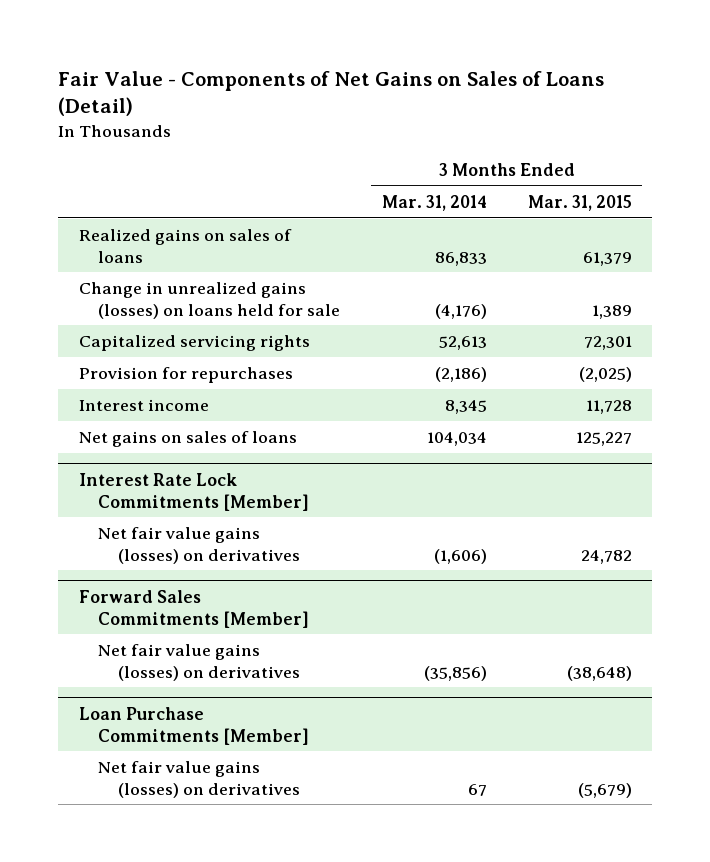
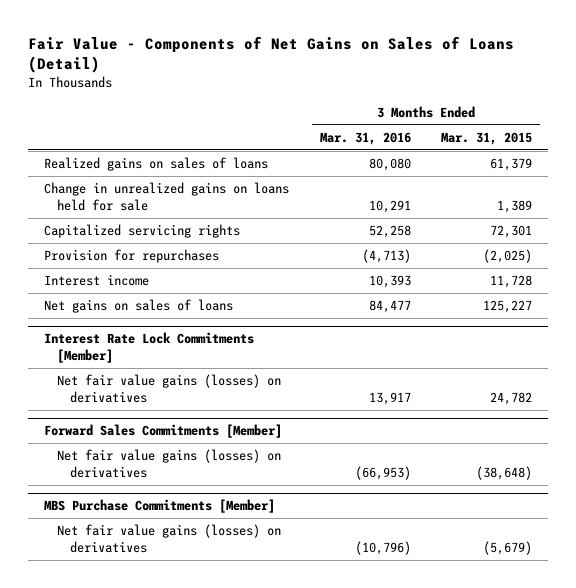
[381,194,487,211] Mar. 31, 2014 -> none
none -> [319,131,411,145] Mar. 31, 2016
[78,281,341,319] Change in unrealized gains (losses) on loans held for sale -> [43,182,289,211] Change in unrealized gains on loans held for sale
[78,706,310,745] Loan Purchase Commitments [Member] -> [43,499,275,514] MBS Purchase Commitments [Member]

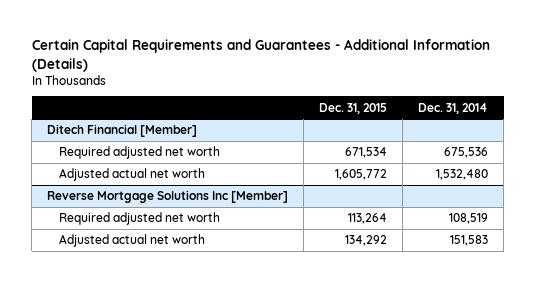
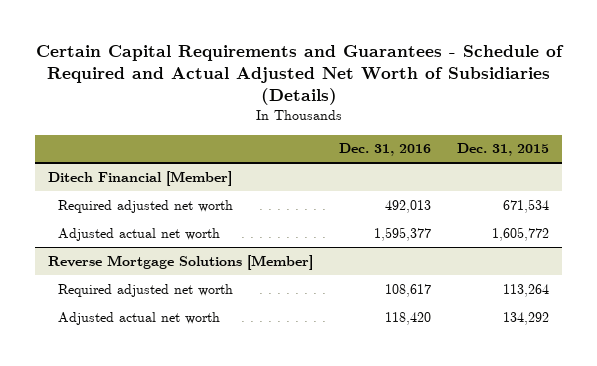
[31,39,490,72] Certain Capital Requirements and Guarantees - Additional Information (Details) -> [35,45,564,106] Certain Capital Requirements and Guarantees - Schedule of Required and Actual Adjusted Net Worth of Subsidiaries (Details)
[418,102,489,114] Dec. 31, 2014 -> none
none -> [339,143,432,157] Dec. 31, 2016
[47,190,289,204] Reverse Mortgage Solutions Inc [Member] -> [48,254,314,270] Reverse Mortgage Solutions [Member]

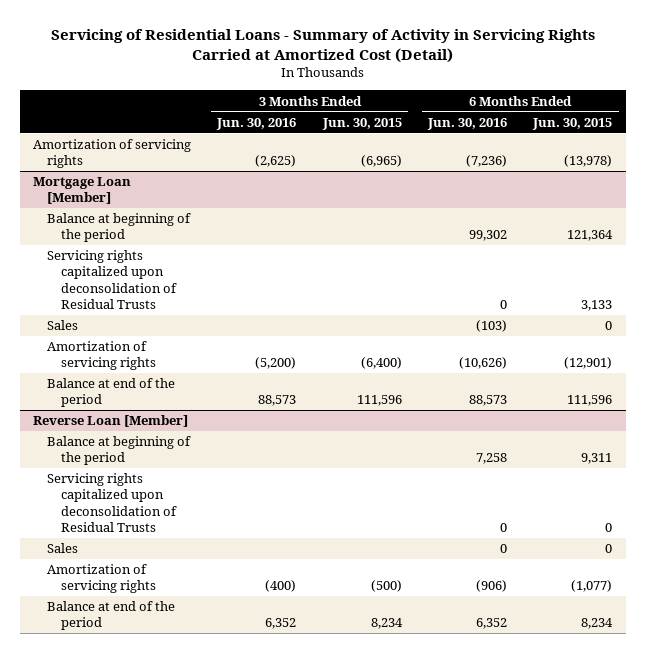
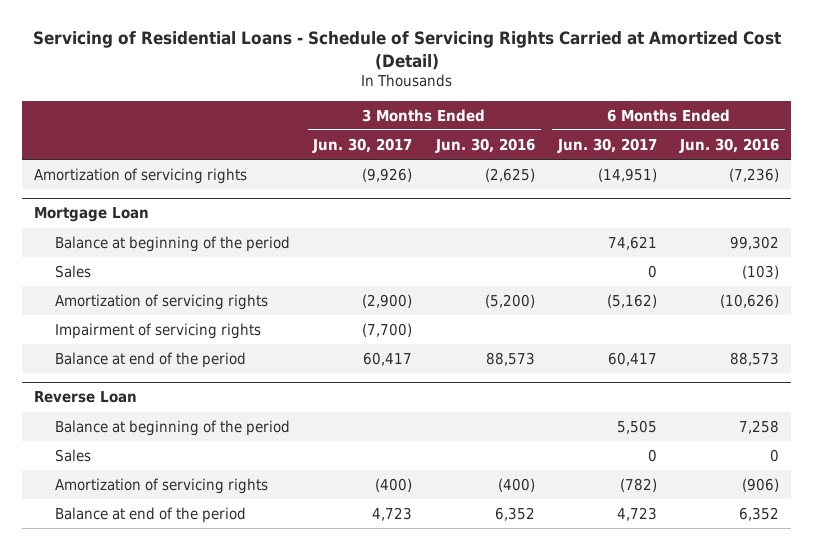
[50,29,595,64] Servicing of Residential Loans - Summary of Activity in Servicing Rights Carried at Amortized Cost (Detail) -> [32,31,781,70] Servicing of Residential Loans - Schedule of Servicing Rights Carried at Amortized Cost (Detail)
[321,117,402,130] Jun. 30, 2015 -> none
[532,117,613,130] Jun. 30, 2015 -> none
none -> [312,137,413,153] Jun. 30, 2017
none -> [557,137,658,153] Jun. 30, 2017
[33,177,132,205] Mortgage Loan [Member] -> [33,207,149,223] Mortgage Loan
[46,250,177,309] Servicing rights capitalized upon deconsolidation of Residual Trusts -> none
none -> [55,322,262,339] Impairment of servicing rights
[33,415,189,428] Reverse Loan [Member] -> [33,391,137,404] Reverse Loan
[46,473,177,532] Servicing rights capitalized upon deconsolidation of Residual Trusts -> none

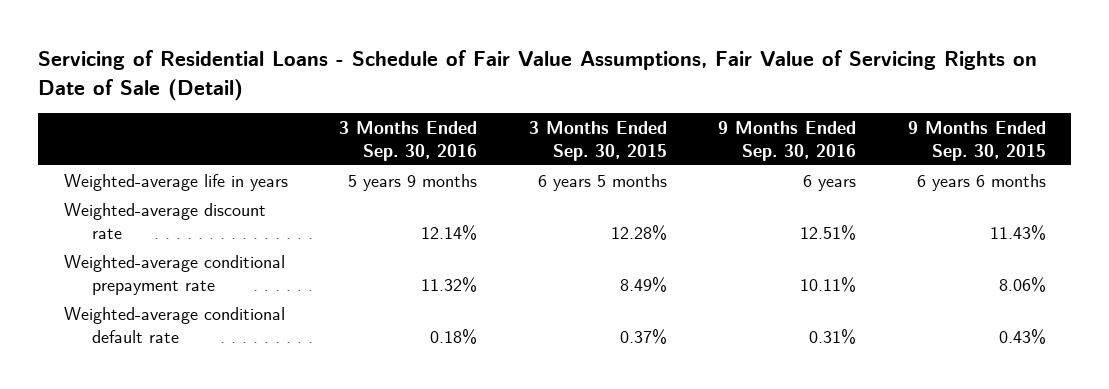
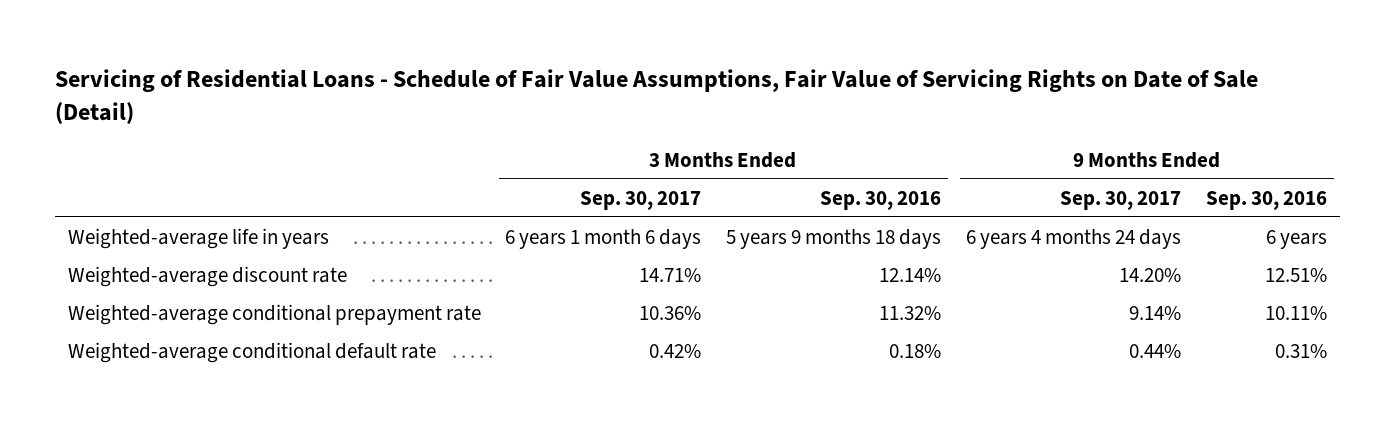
[528,120,667,161] 3 Months Ended Sep. 30, 2015 -> none
[907,120,1046,161] 9 Months Ended Sep. 30, 2015 -> none
none -> [580,190,702,210] Sep. 30, 2017
none -> [1060,190,1182,210] Sep. 30, 2017
[348,173,478,191] 5 years 9 months -> [726,228,942,249] 5 years 9 months 18 days

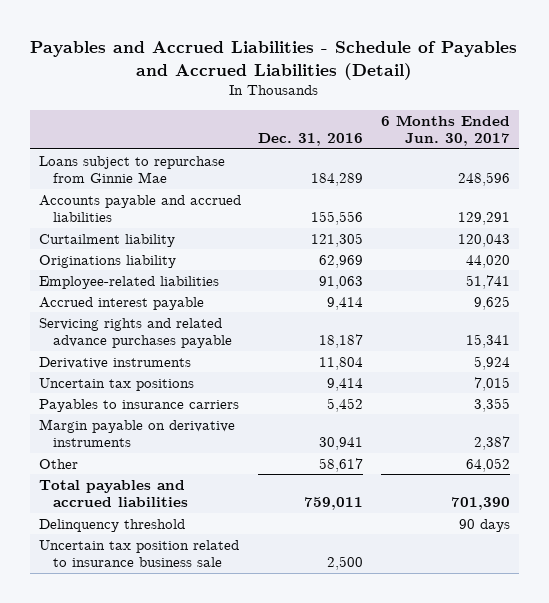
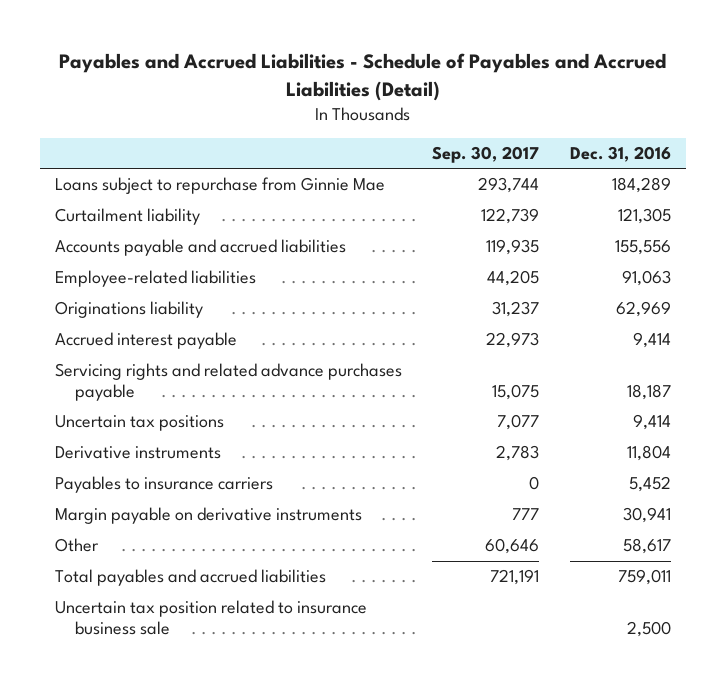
[380,114,510,147] 6 Months Ended Jun. 30, 2017 -> none
none -> [432,146,540,164] Sep. 30, 2017
[38,194,241,223] Accounts payable and accrued liabilities -> [54,239,346,257] Accounts payable and accrued liabilities
[38,254,176,268] Originations liability -> [54,301,203,319] Originations liability
[38,356,191,369] Derivative instruments -> [54,446,221,460] Derivative instruments
[38,518,185,532] Delinquency threshold -> none

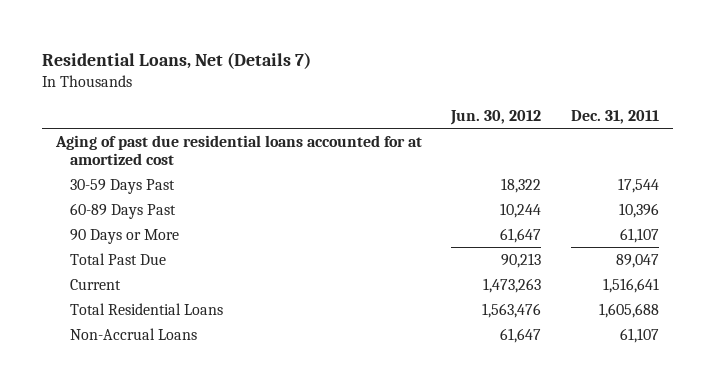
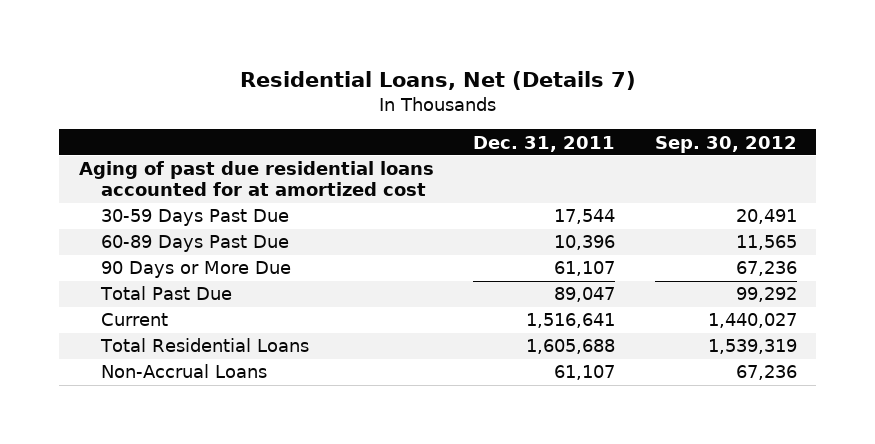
[450,109,542,125] Jun. 30, 2012 -> none
none -> [654,135,797,153] Sep. 30, 2012
[69,179,175,195] 30-59 Days Past -> [101,209,290,227] 30-59 Days Past Due
[69,203,176,220] 60-89 Days Past -> [101,235,290,253] 60-89 Days Past Due
[69,229,179,245] 90 Days or More -> [101,261,292,279] 90 Days or More Due

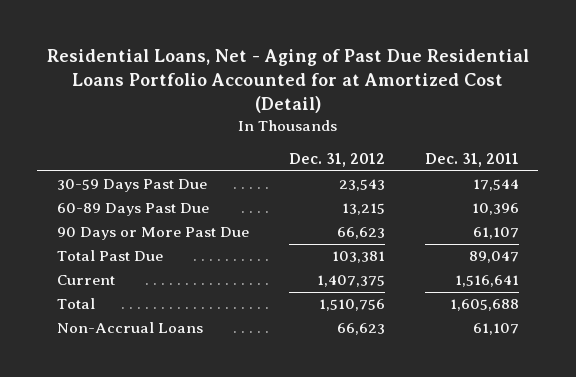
[239,71,636,91] Residential Loans, Net (Details 7) -> [46,48,529,113] Residential Loans, Net - Aging of Past Due Residential Loans Portfolio Accounted for at Amortized Cost (Detail)
[654,135,797,153] Sep. 30, 2012 -> none
none -> [288,153,385,168] Dec. 31, 2012
[78,161,434,197] Aging of past due residential loans accounted for at amortized cost -> none
[101,261,292,279] 90 Days or More Due -> [57,227,250,241] 90 Days or More Past Due
[100,338,310,353] Total Residential Loans -> [57,298,96,310] Total

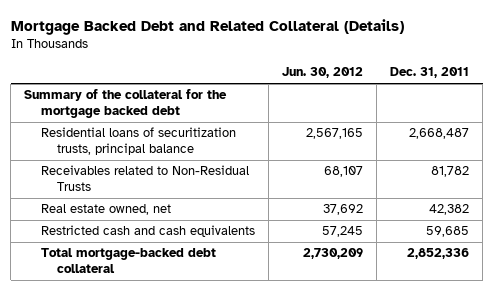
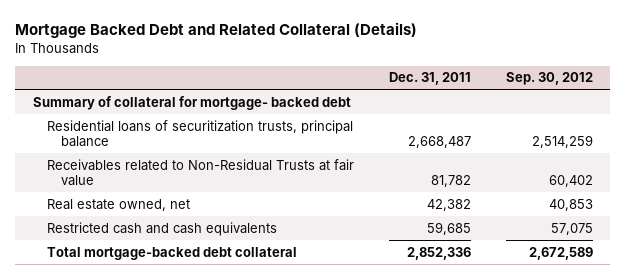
[281,67,363,79] Jun. 30, 2012 -> none
none -> [505,72,593,86] Sep. 30, 2012
[24,89,228,119] Summary of the collateral for the mortgage backed debt -> [32,95,351,110] Summary of collateral for mortgage- backed debt
[40,165,249,192] Receivables related to Non-Residual Trusts -> [46,158,354,186] Receivables related to Non-Residual Trusts at fair value

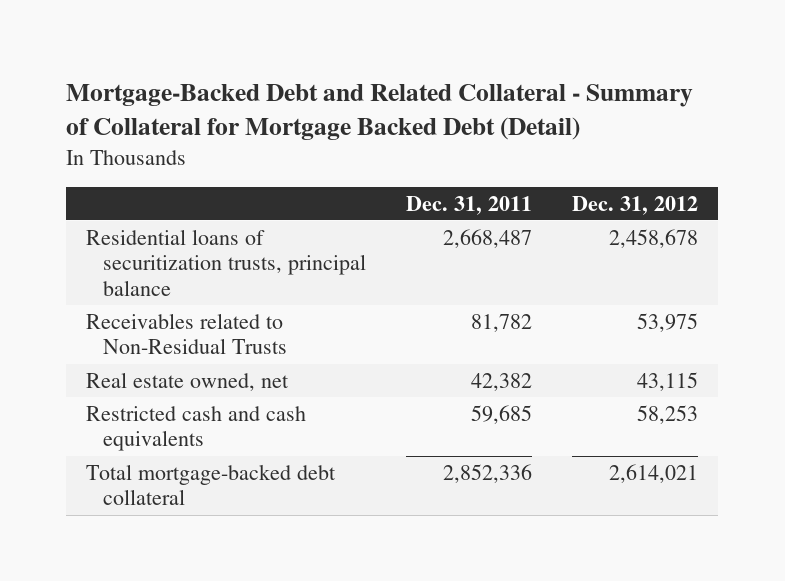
[15,22,418,39] Mortgage Backed Debt and Related Collateral (Details) -> [66,83,694,141] Mortgage-Backed Debt and Related Collateral - Summary of Collateral for Mortgage Backed Debt (Detail)
[505,72,593,86] Sep. 30, 2012 -> none
none -> [572,195,699,215] Dec. 31, 2012
[32,95,351,110] Summary of collateral for mortgage- backed debt -> none
[46,158,354,186] Receivables related to Non-Residual Trusts at fair value -> [86,312,288,355] Receivables related to Non-Residual Trusts

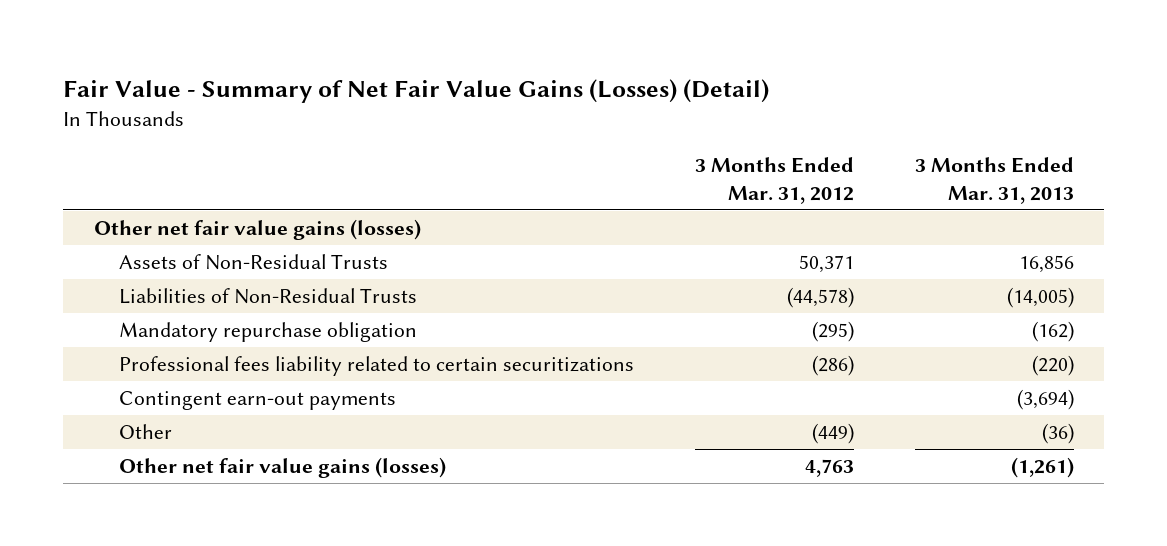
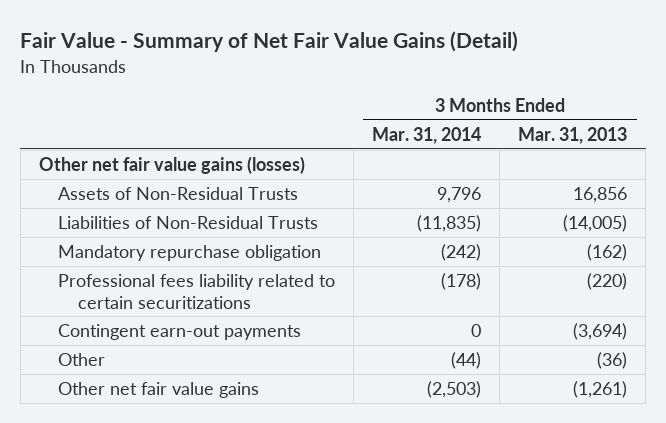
[63,78,770,103] Fair Value - Summary of Net Fair Value Gains (Losses) (Detail) -> [20,31,519,53] Fair Value - Summary of Net Fair Value Gains (Detail)
[694,156,854,204] 3 Months Ended Mar. 31, 2012 -> none
none -> [372,126,482,144] Mar. 31, 2014
[118,457,446,479] Other net fair value gains (losses) -> [58,381,260,398] Other net fair value gains

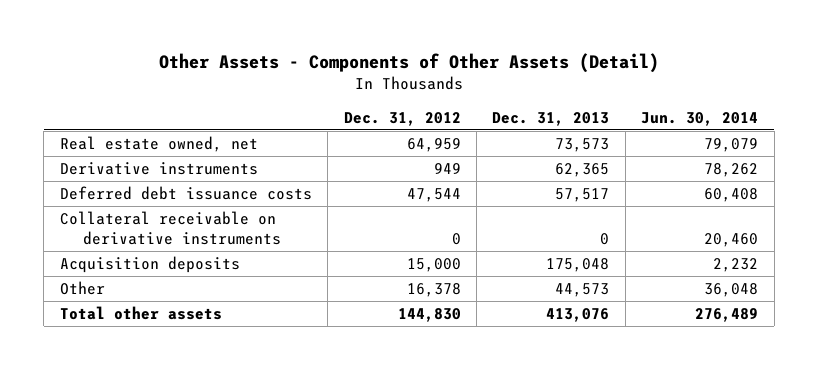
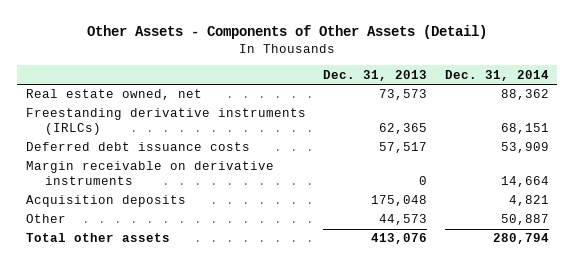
[343,111,461,126] Dec. 31, 2012 -> none
[641,111,759,126] Jun. 30, 2014 -> none
none -> [444,69,549,81] Dec. 31, 2014
[59,161,258,175] Derivative instruments -> [25,108,306,136] Freestanding derivative instruments (IRLCs)
[59,210,282,245] Collateral receivable on derivative instruments -> [25,161,274,186] Margin receivable on derivative instruments

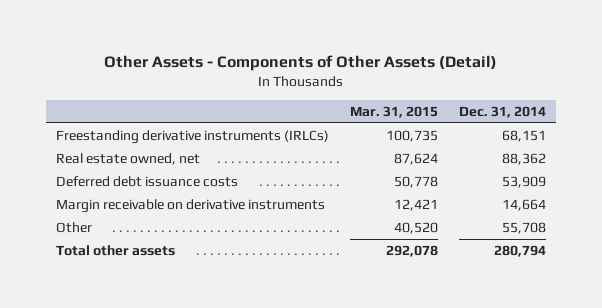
[323,69,428,81] Dec. 31, 2013 -> none
none -> [350,106,439,119] Mar. 31, 2015
[25,89,202,101] Real estate owned, net -> [56,152,201,165] Real estate owned, net
[25,195,186,208] Acquisition deposits -> none
[500,214,549,226] 50,887 -> [502,221,547,234] 55,708

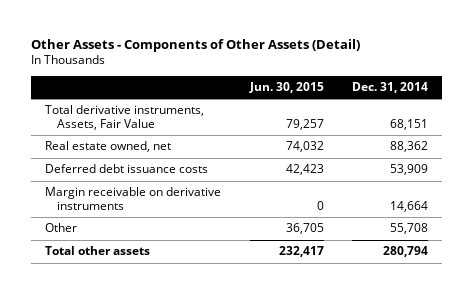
[350,106,439,119] Mar. 31, 2015 -> none
none -> [248,81,324,93] Jun. 30, 2015
[56,129,330,144] Freestanding derivative instruments (IRLCs) -> [45,105,205,131] Total derivative instruments, Assets, Fair Value

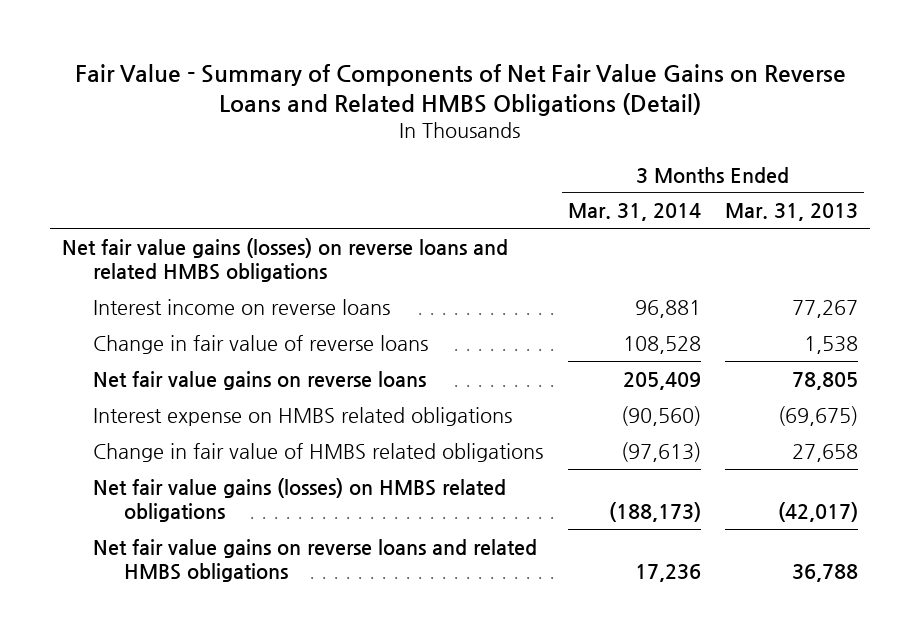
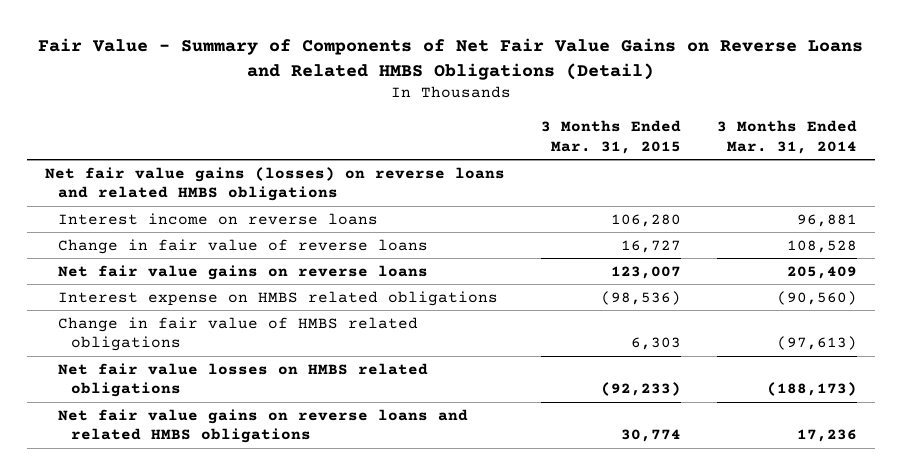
[724,203,858,222] Mar. 31, 2013 -> none
none -> [540,119,681,154] 3 Months Ended Mar. 31, 2015
[93,477,507,523] Net fair value gains (losses) on HMBS related obligations -> [57,362,428,398] Net fair value losses on HMBS related obligations

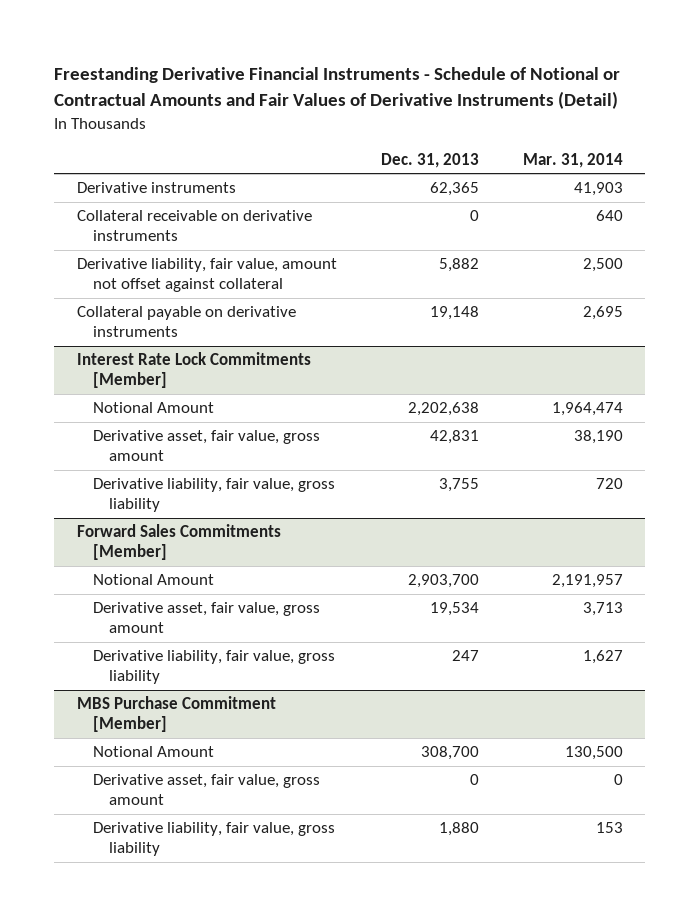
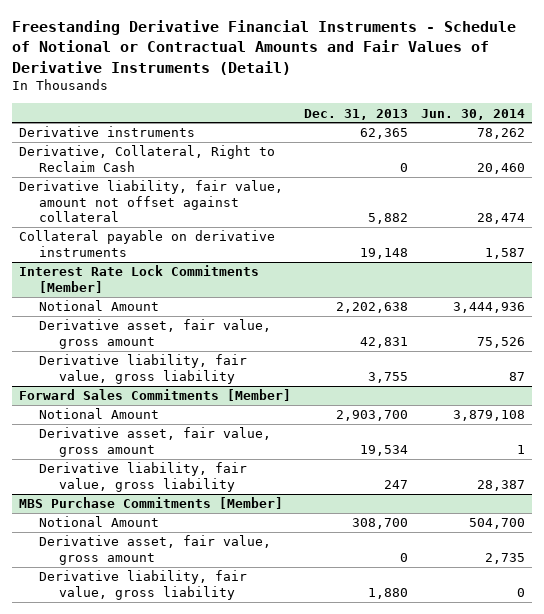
[522,152,623,168] Mar. 31, 2014 -> none
none -> [421,108,526,120] Jun. 30, 2014
[76,210,312,242] Collateral receivable on derivative instruments -> [18,145,275,172] Derivative, Collateral, Right to Reclaim Cash
[76,696,276,733] MBS Purchase Commitment [Member] -> [18,497,283,510] MBS Purchase Commitments [Member]

